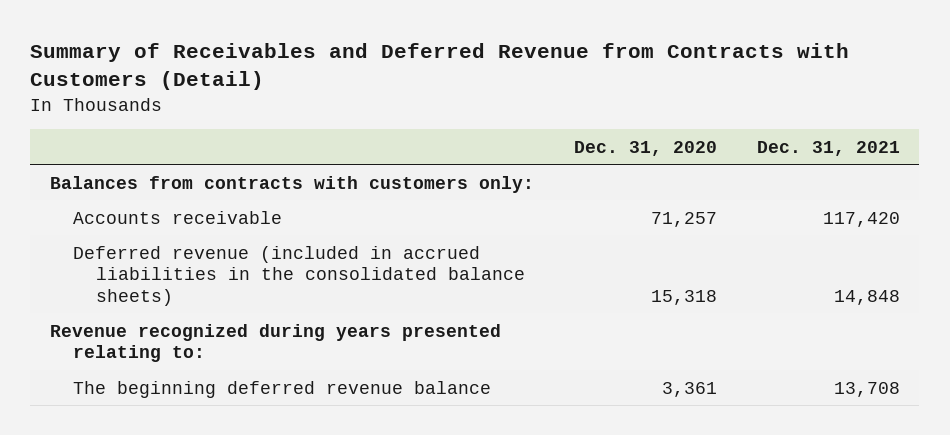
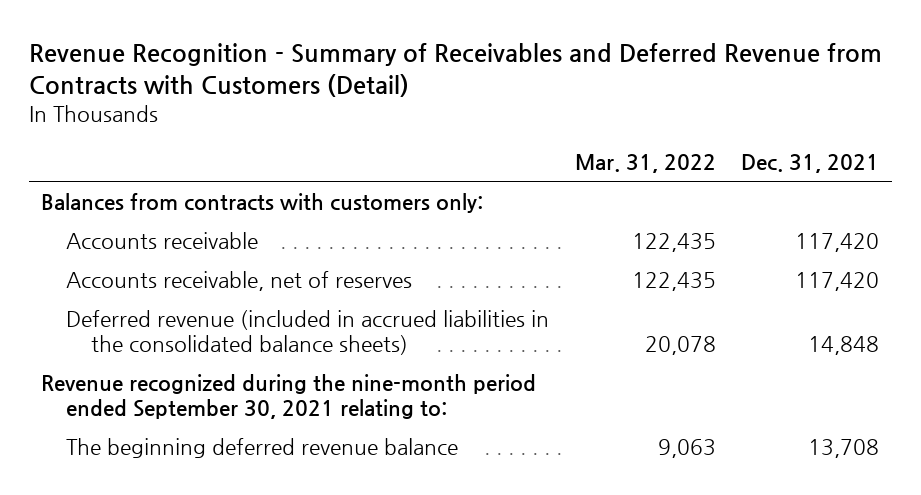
[30,43,850,91] Summary of Receivables and Deferred Revenue from Contracts with Customers (Detail) -> [28,42,882,98] Revenue Recognition - Summary of Receivables and Deferred Revenue from Contracts with Customers (Detail)
[573,140,717,156] Dec. 31, 2020 -> none
none -> [574,153,716,173] Mar. 31, 2022
none -> [66,270,413,291] Accounts receivable, net of reserves
[50,323,502,363] Revenue recognized during years presented relating to: -> [41,373,537,419] Revenue recognized during the nine-month period ended September 30, 2021 relating to:

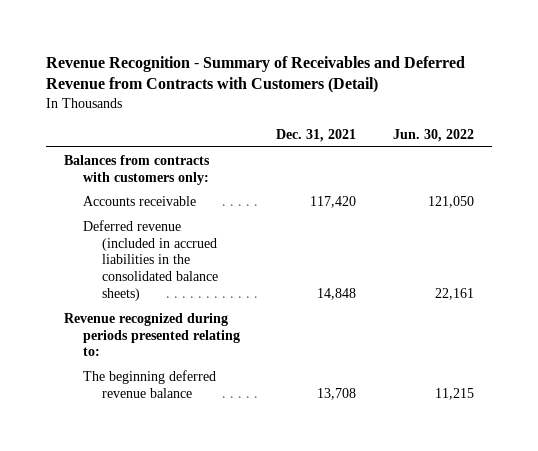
[574,153,716,173] Mar. 31, 2022 -> none
none -> [392,129,474,143] Jun. 30, 2022
[66,270,413,291] Accounts receivable, net of reserves -> none
[41,373,537,419] Revenue recognized during the nine-month period ended September 30, 2021 relating to: -> [63,312,241,357] Revenue recognized during periods presented relating to:

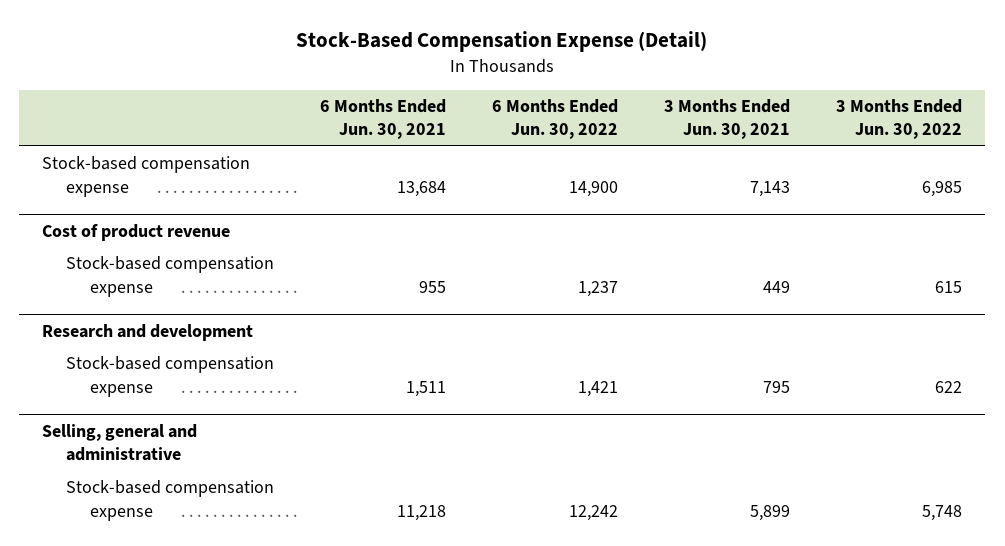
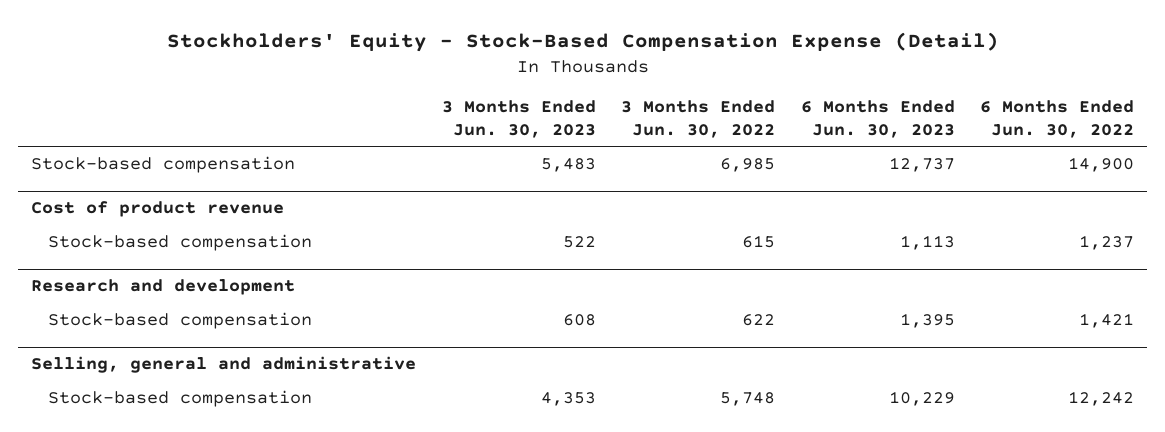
[296,31,708,53] Stock-Based Compensation Expense (Detail) -> [166,31,999,52] Stockholders' Equity - Stock-Based Compensation Expense (Detail)
[319,99,446,140] 6 Months Ended Jun. 30, 2021 -> none
[664,99,791,140] 3 Months Ended Jun. 30, 2021 -> none
none -> [441,100,596,138] 3 Months Ended Jun. 30, 2023
none -> [800,100,955,138] 6 Months Ended Jun. 30, 2023
[42,156,251,197] Stock-based compensation expense -> [31,156,296,174] Stock-based compensation
[65,256,274,297] Stock-based compensation expense -> [47,234,312,252] Stock-based compensation
[65,356,274,397] Stock-based compensation expense -> [47,312,312,330] Stock-based compensation
[65,480,274,521] Stock-based compensation expense -> [47,390,312,408] Stock-based compensation

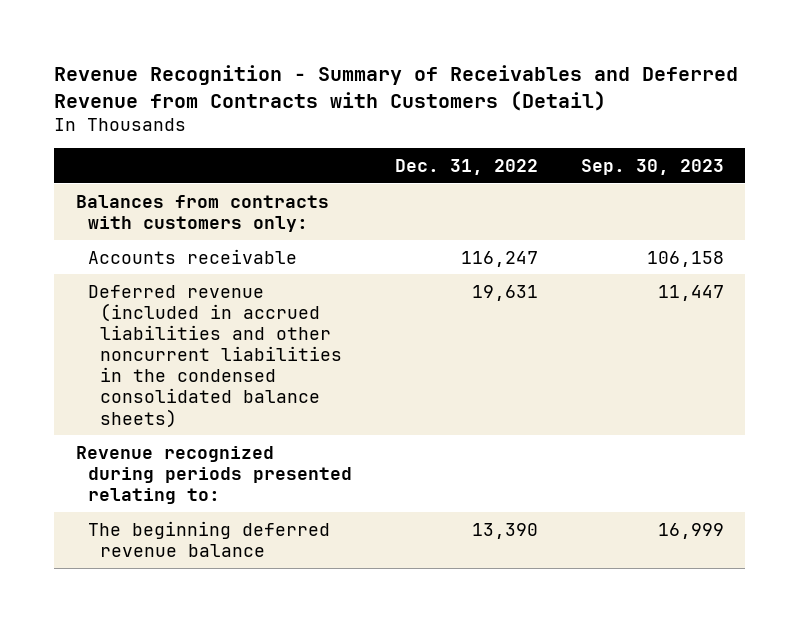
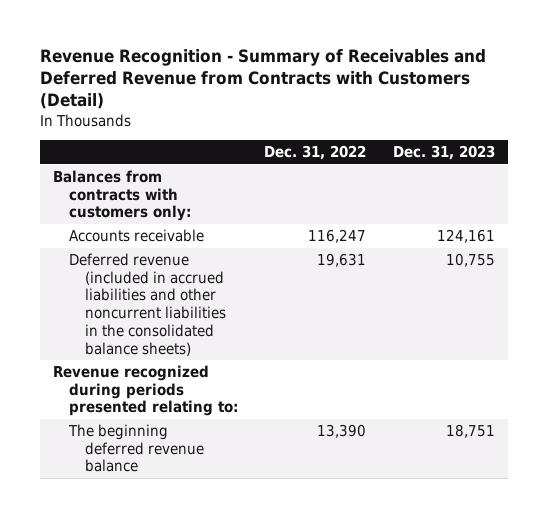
[580,158,724,175] Sep. 30, 2023 -> none
none -> [392,144,495,160] Dec. 31, 2023
[87,284,343,428] Deferred revenue (included in accrued liabilities and other noncurrent liabilities in the condensed consolidated balance sheets) -> [68,253,226,356] Deferred revenue (included in accrued liabilities and other noncurrent liabilities in the consolidated balance sheets)

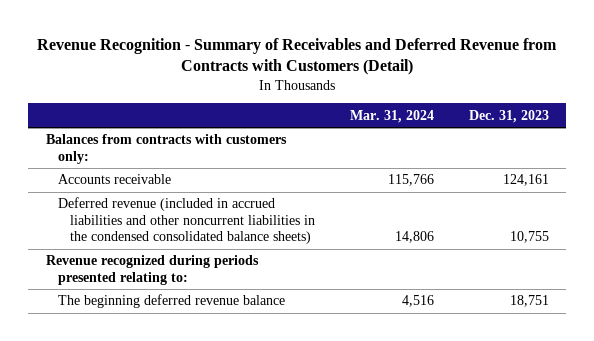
[264,144,367,160] Dec. 31, 2022 -> none
none -> [349,109,434,123] Mar. 31, 2024
[68,253,226,356] Deferred revenue (included in accrued liabilities and other noncurrent liabilities in the consolidated balance sheets) -> [57,197,315,245] Deferred revenue (included in accrued liabilities and other noncurrent liabilities in the condensed consolidated balance sheets)

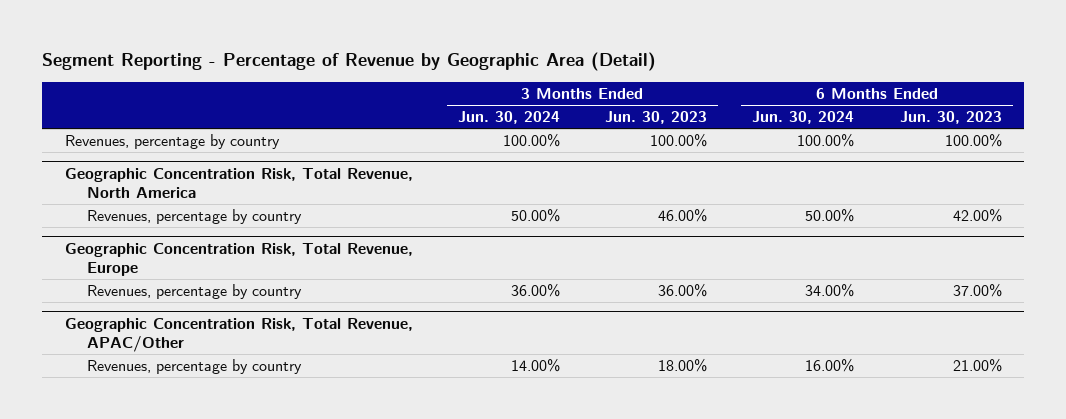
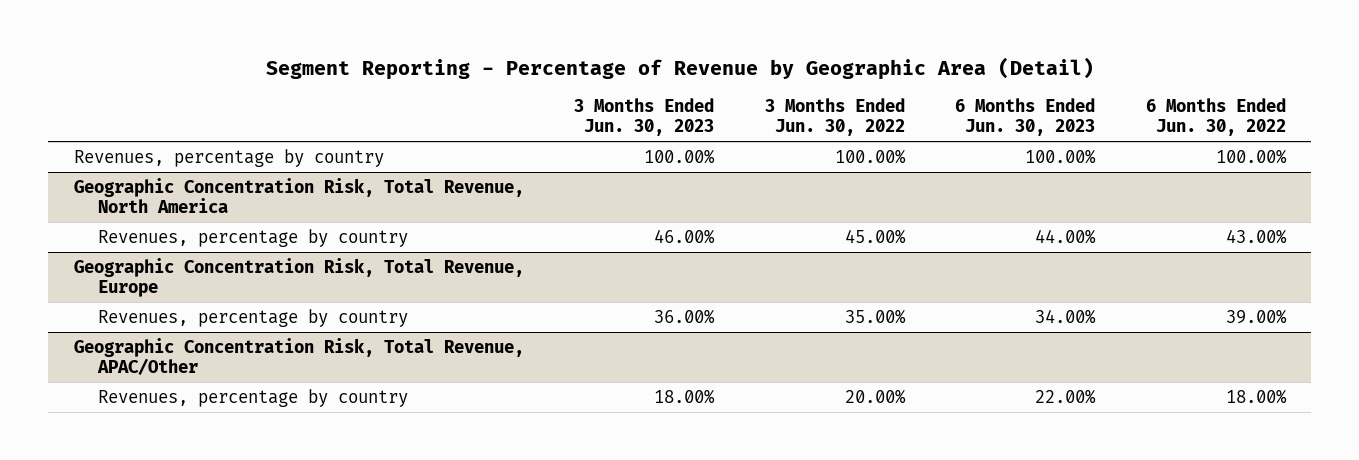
[457,111,560,125] Jun. 30, 2024 -> none
[752,111,855,125] Jun. 30, 2024 -> none
none -> [764,98,905,137] 3 Months Ended Jun. 30, 2022
none -> [1145,98,1286,137] 6 Months Ended Jun. 30, 2022
[952,208,1002,223] 42.00% -> [1035,228,1097,244] 44.00%
[952,283,1002,298] 37.00% -> [1035,308,1097,324] 34.00%
[952,358,1002,373] 21.00% -> [1035,388,1097,404] 22.00%

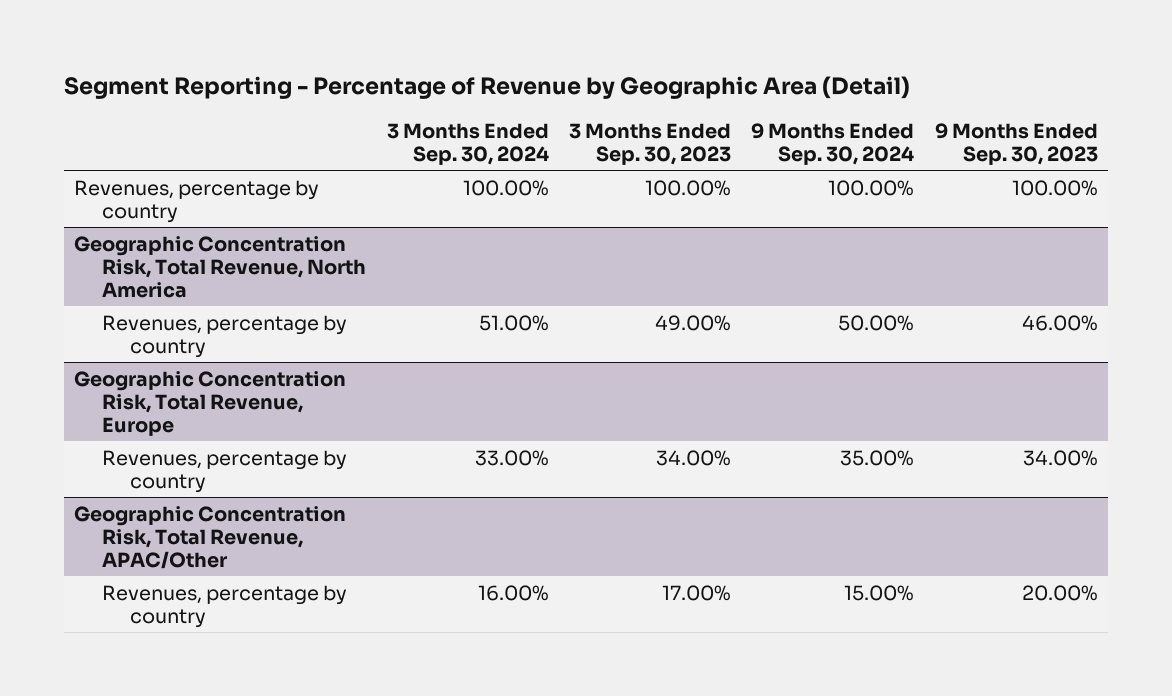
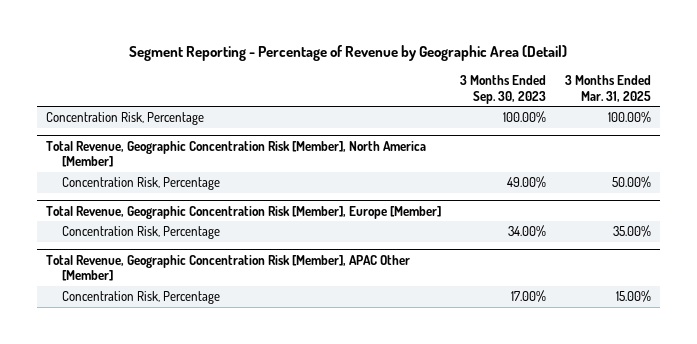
[386,122,549,165] 3 Months Ended Sep. 30, 2024 -> none
[751,122,915,165] 9 Months Ended Sep. 30, 2024 -> none
[934,122,1098,165] 9 Months Ended Sep. 30, 2023 -> none
none -> [564,75,651,102] 3 Months Ended Mar. 31, 2025
[74,179,320,223] Revenues, percentage by country -> [46,112,205,126] Concentration Risk, Percentage
[74,235,367,298] Geographic Concentration Risk, Total Revenue, North America -> [46,140,427,167] Total Revenue, Geographic Concentration Risk [Member], North America [Member]
[102,314,348,358] Revenues, percentage by country -> [61,177,220,191] Concentration Risk, Percentage
[74,370,347,436] Geographic Concentration Risk, Total Revenue, Europe -> [46,205,442,219] Total Revenue, Geographic Concentration Risk [Member], Europe [Member]
[102,449,348,493] Revenues, percentage by country -> [61,226,220,240] Concentration Risk, Percentage
[74,505,347,569] Geographic Concentration Risk, Total Revenue, APAC/Other -> [46,254,411,281] Total Revenue, Geographic Concentration Risk [Member], APAC Other [Member]
[102,584,348,628] Revenues, percentage by country -> [61,291,220,305] Concentration Risk, Percentage

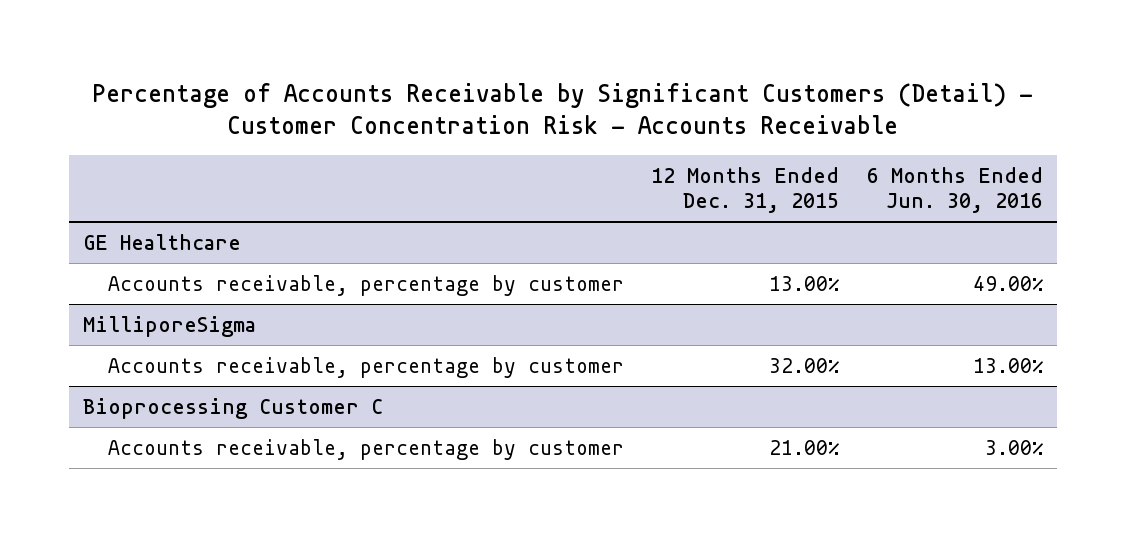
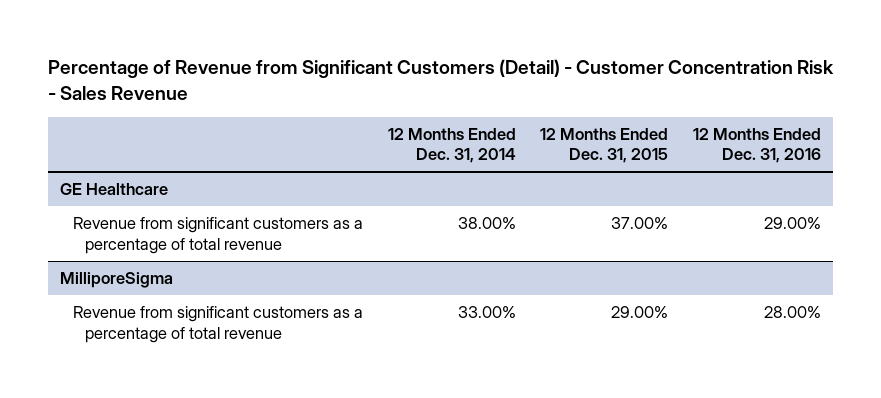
[92,82,1034,135] Percentage of Accounts Receivable by Significant Customers (Detail) - Customer Concentration Risk - Accounts Receivable -> [48,58,835,100] Percentage of Revenue from Significant Customers (Detail) - Customer Concentration Risk - Sales Revenue
[867,166,1044,213] 6 Months Ended Jun. 30, 2016 -> none
none -> [387,127,516,164] 12 Months Ended Dec. 31, 2014
none -> [692,127,821,164] 12 Months Ended Dec. 31, 2016
[107,274,624,296] Accounts receivable, percentage by customer -> none
none -> [72,216,363,254] Revenue from significant customers as a percentage of total revenue
[107,356,624,378] Accounts receivable, percentage by customer -> none
[83,397,384,419] Bioprocessing Customer C -> none
[107,438,624,460] Accounts receivable, percentage by customer -> none
none -> [72,305,363,343] Revenue from significant customers as a percentage of total revenue

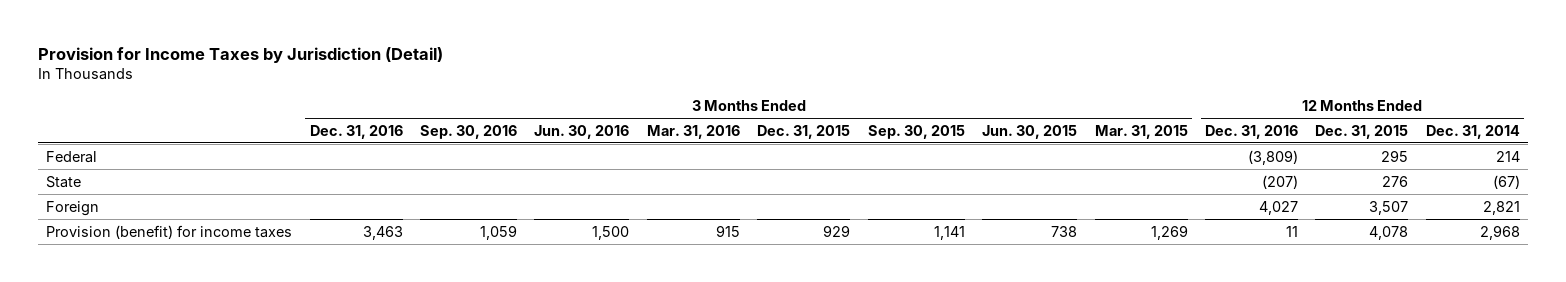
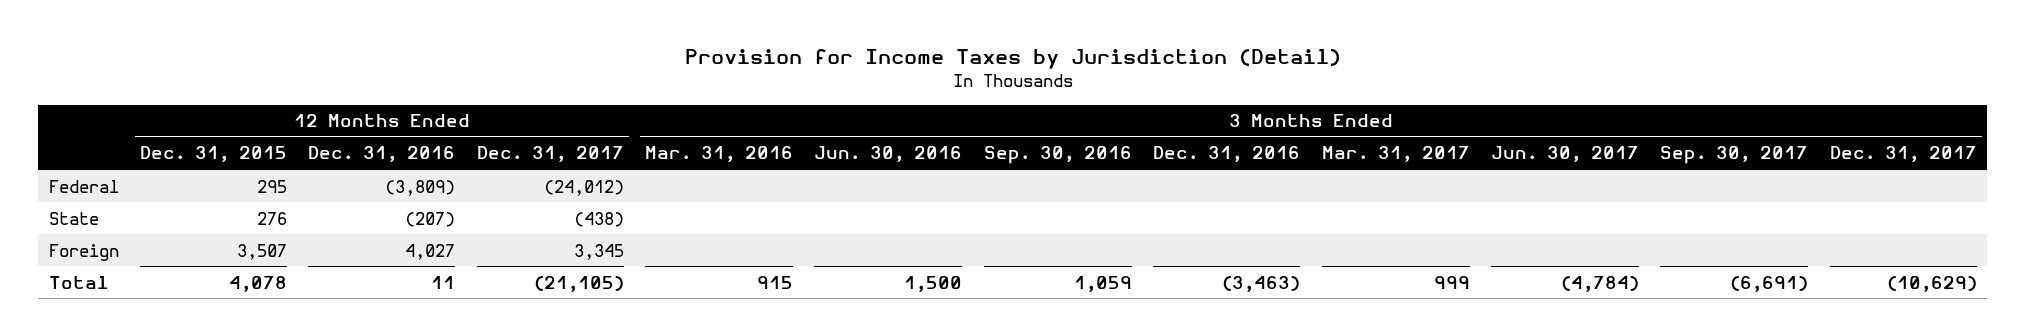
[757,124,851,139] Dec. 31, 2015 -> none
[867,124,965,139] Sep. 30, 2015 -> none
[982,124,1078,139] Jun. 30, 2015 -> none
[1094,124,1188,139] Mar. 31, 2015 -> none
[1425,124,1520,139] Dec. 31, 2014 -> none
none -> [476,146,624,163] Dec. 31, 2017
none -> [1321,146,1470,163] Mar. 31, 2017
none -> [1490,146,1639,163] Jun. 30, 2017
none -> [1660,146,1809,165] Sep. 30, 2017
none -> [1829,146,1977,163] Dec. 31, 2017
[46,224,293,239] Provision (benefit) for income taxes -> none
none -> [48,275,109,289] Total

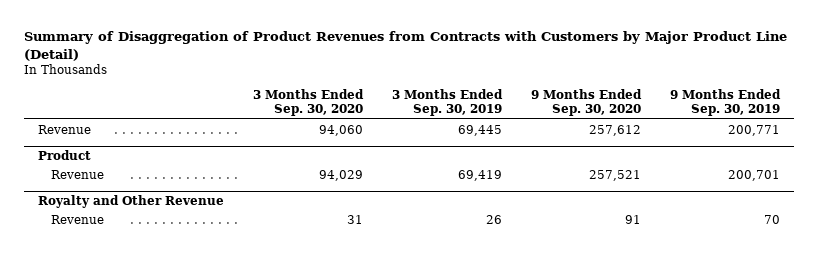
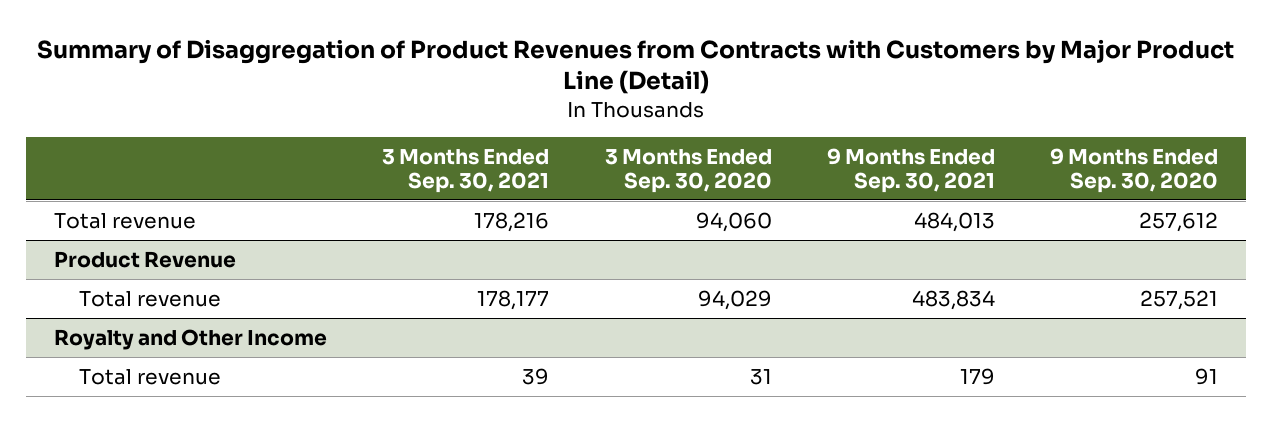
[391,88,503,117] 3 Months Ended Sep. 30, 2019 -> none
[669,88,781,117] 9 Months Ended Sep. 30, 2019 -> none
none -> [382,148,550,193] 3 Months Ended Sep. 30, 2021
none -> [827,147,996,193] 9 Months Ended Sep. 30, 2021
[38,124,92,134] Revenue -> [53,212,196,229] Total revenue
[38,149,92,160] Product -> [53,250,236,268] Product Revenue
[51,169,105,179] Revenue -> [79,290,222,307] Total revenue
[38,194,225,208] Royalty and Other Revenue -> [53,328,327,350] Royalty and Other Income
[51,214,105,224] Revenue -> [79,368,222,385] Total revenue

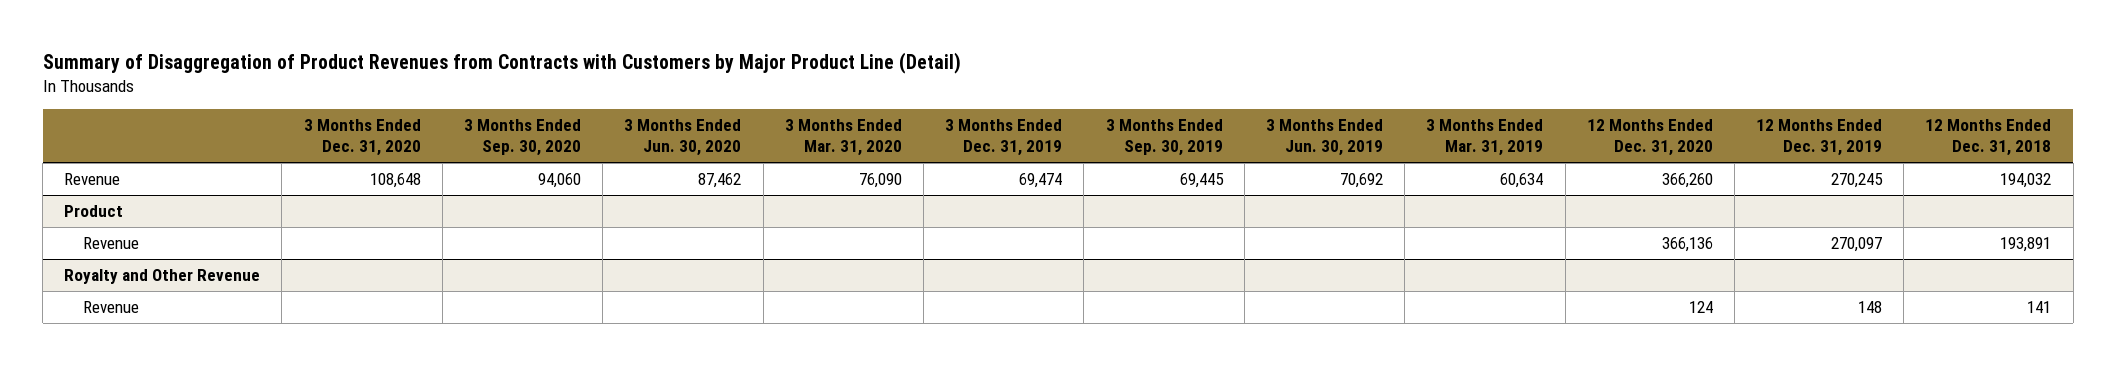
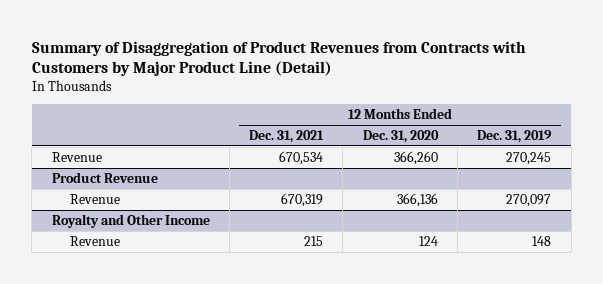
[303,118,421,157] 3 Months Ended Dec. 31, 2020 -> none
[463,118,581,157] 3 Months Ended Sep. 30, 2020 -> none
[624,118,742,157] 3 Months Ended Jun. 30, 2020 -> none
[784,118,902,157] 3 Months Ended Mar. 31, 2020 -> none
[945,118,1063,157] 3 Months Ended Dec. 31, 2019 -> none
[1105,118,1223,157] 3 Months Ended Sep. 30, 2019 -> none
[1265,118,1383,157] 3 Months Ended Jun. 30, 2019 -> none
[1426,118,1544,157] 3 Months Ended Mar. 31, 2019 -> none
[1925,118,2052,157] 12 Months Ended Dec. 31, 2018 -> none
none -> [249,129,325,143] Dec. 31, 2021
[64,205,124,218] Product -> [51,171,158,183] Product Revenue
[64,269,261,285] Royalty and Other Revenue -> [51,213,210,228] Royalty and Other Income

